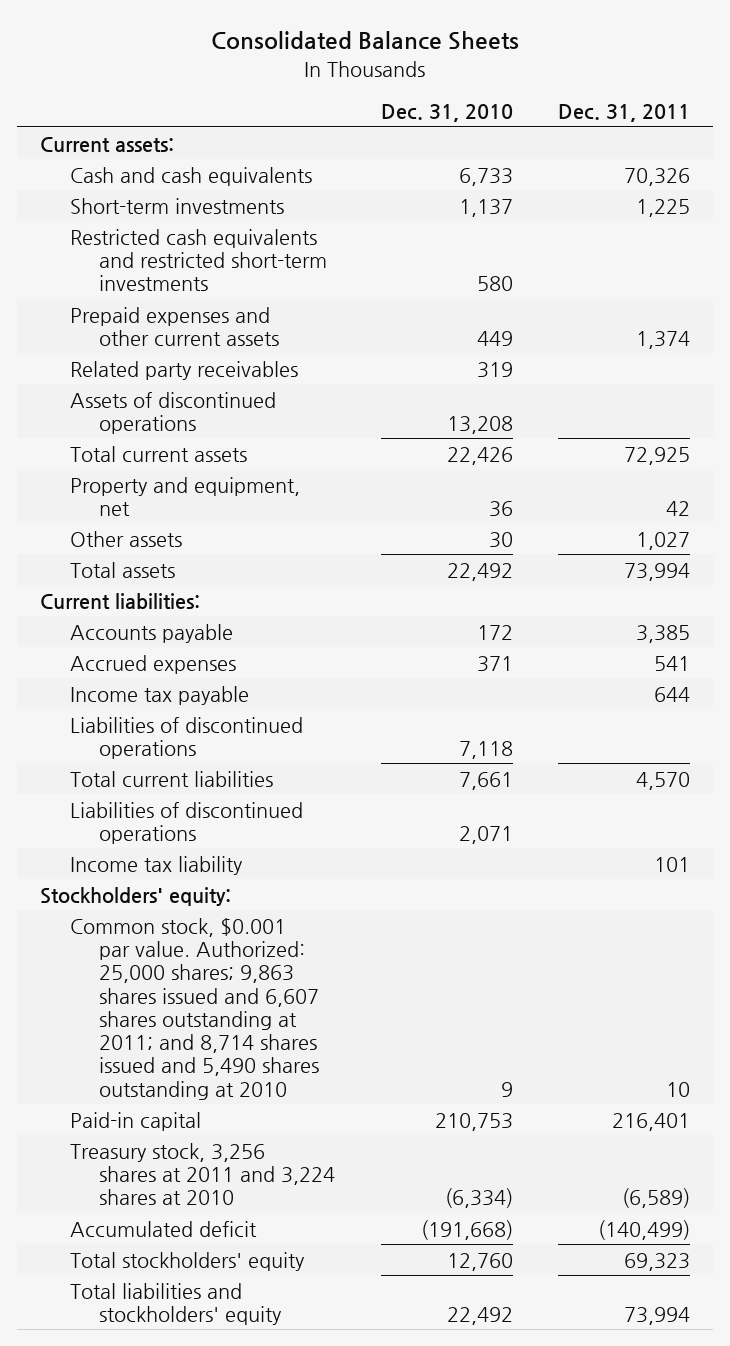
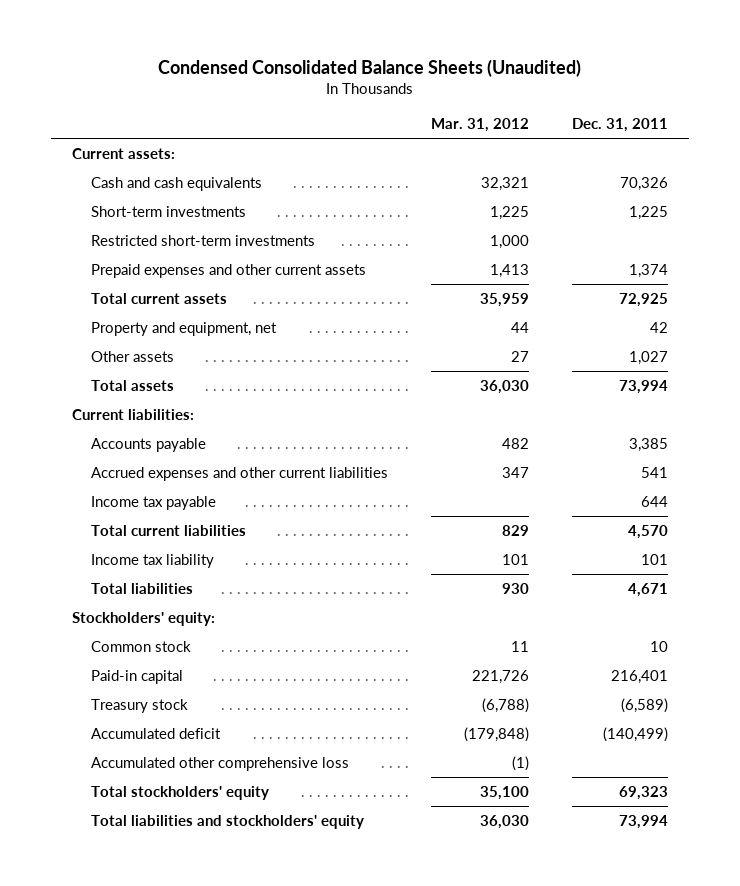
[211,31,520,51] Consolidated Balance Sheets -> [158,59,582,78] Condensed Consolidated Balance Sheets (Unaudited)
[380,104,513,123] Dec. 31, 2010 -> none
none -> [430,118,529,133] Mar. 31, 2012
[69,228,328,292] Restricted cash equivalents and restricted short-term investments -> [90,234,315,246] Restricted short-term investments
[69,360,298,380] Related party receivables -> none
[69,391,276,434] Assets of discontinued operations -> none
[69,654,236,674] Accrued expenses -> [90,466,388,481] Accrued expenses and other current liabilities
[69,716,303,759] Liabilities of discontinued operations -> none
[69,801,303,844] Liabilities of discontinued operations -> none
none -> [90,582,193,594] Total liabilities
[69,917,320,1100] Common stock, $0.001 par value. Authorized: 25,000 shares; 9,863 shares issued and 6,607 shares outstanding at 2011; and 8,714 shares issued and 5,490 shares outstanding at 2010 -> [90,640,191,652] Common stock
[69,1142,336,1206] Treasury stock, 3,256 shares at 2011 and 3,224 shares at 2010 -> [90,698,188,713] Treasury stock
none -> [90,756,349,771] Accumulated other comprehensive loss

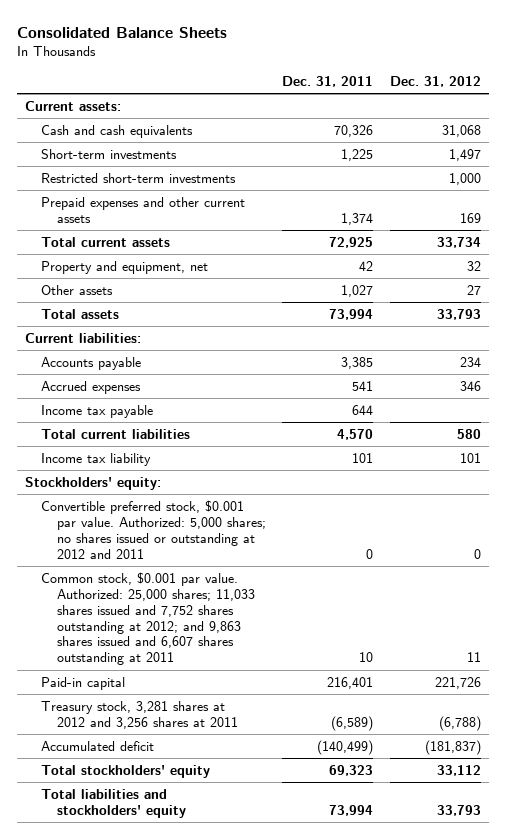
[158,59,582,78] Condensed Consolidated Balance Sheets (Unaudited) -> [16,26,227,38] Consolidated Balance Sheets
[430,118,529,133] Mar. 31, 2012 -> none
none -> [389,75,481,87] Dec. 31, 2012
[90,466,388,481] Accrued expenses and other current liabilities -> [40,380,141,394] Accrued expenses
[90,582,193,594] Total liabilities -> none
none -> [40,499,266,559] Convertible preferred stock, $0.001 par value. Authorized: 5,000 shares; no shares issued or outstanding at 2012 and 2011
[90,640,191,652] Common stock -> [40,571,255,666] Common stock, $0.001 par value. Authorized: 25,000 shares; 11,033 shares issued and 7,752 shares outstanding at 2012; and 9,863 shares issued and 6,607 shares outstanding at 2011
[90,698,188,713] Treasury stock -> [40,700,238,729] Treasury stock, 3,281 shares at 2012 and 3,256 shares at 2011
[90,756,349,771] Accumulated other comprehensive loss -> none

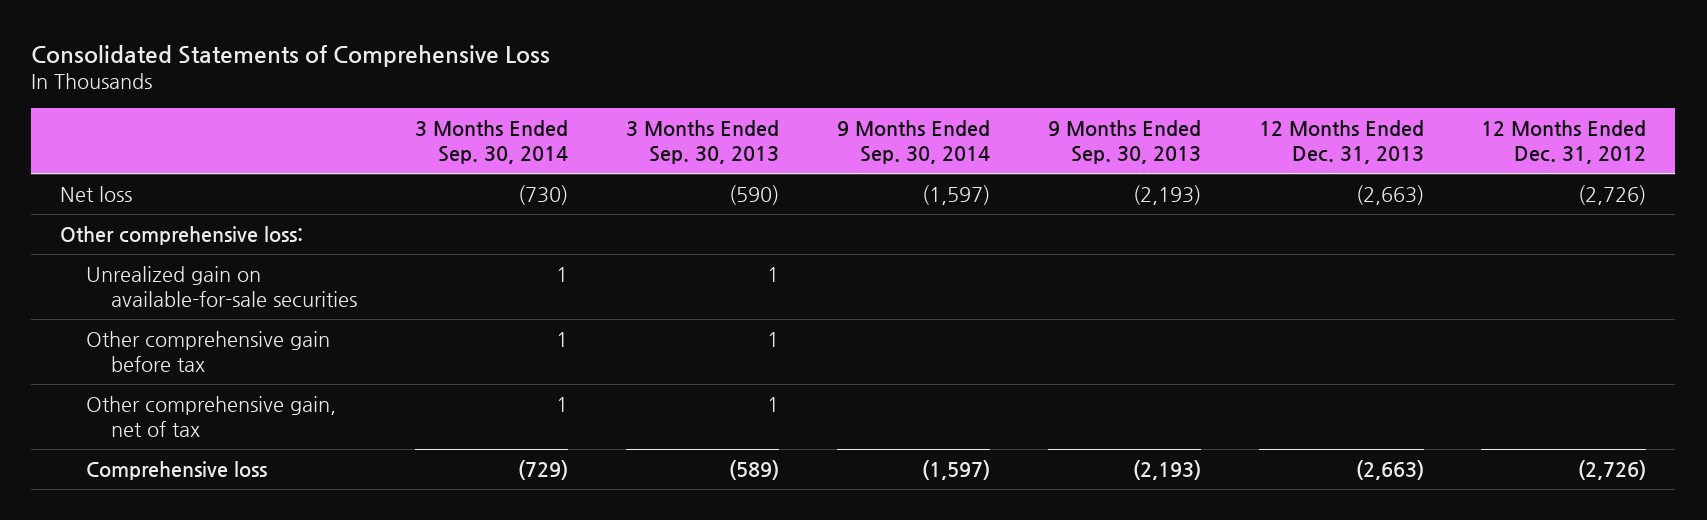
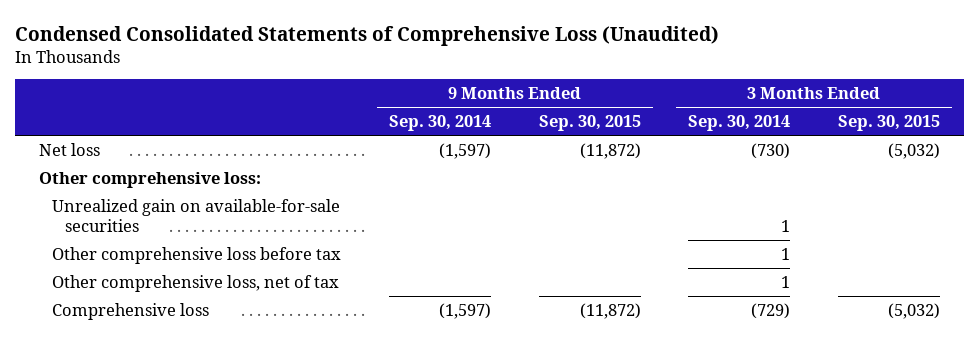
[31,44,551,67] Consolidated Statements of Comprehensive Loss -> [15,25,720,46] Condensed Consolidated Statements of Comprehensive Loss (Unaudited)
[625,119,779,165] 3 Months Ended Sep. 30, 2013 -> none
[1047,119,1201,165] 9 Months Ended Sep. 30, 2013 -> none
[1258,119,1424,165] 12 Months Ended Dec. 31, 2013 -> none
[1481,119,1647,165] 12 Months Ended Dec. 31, 2012 -> none
none -> [538,115,641,132] Sep. 30, 2015
none -> [838,115,941,132] Sep. 30, 2015
[85,330,330,373] Other comprehensive gain before tax -> [52,246,342,264] Other comprehensive loss before tax
[85,395,336,438] Other comprehensive gain, net of tax -> [52,274,340,292] Other comprehensive loss, net of tax

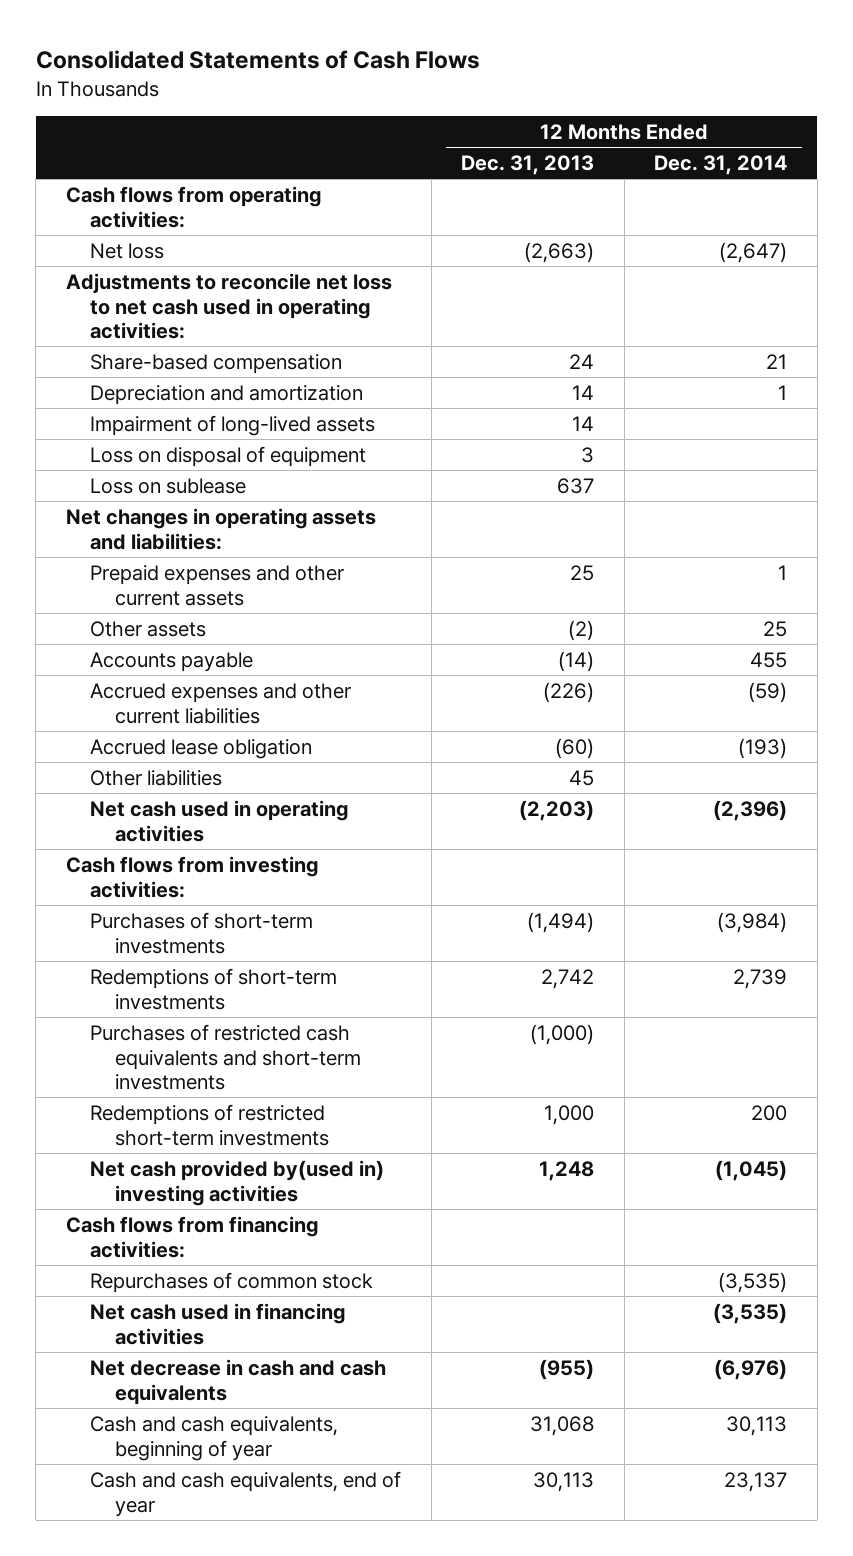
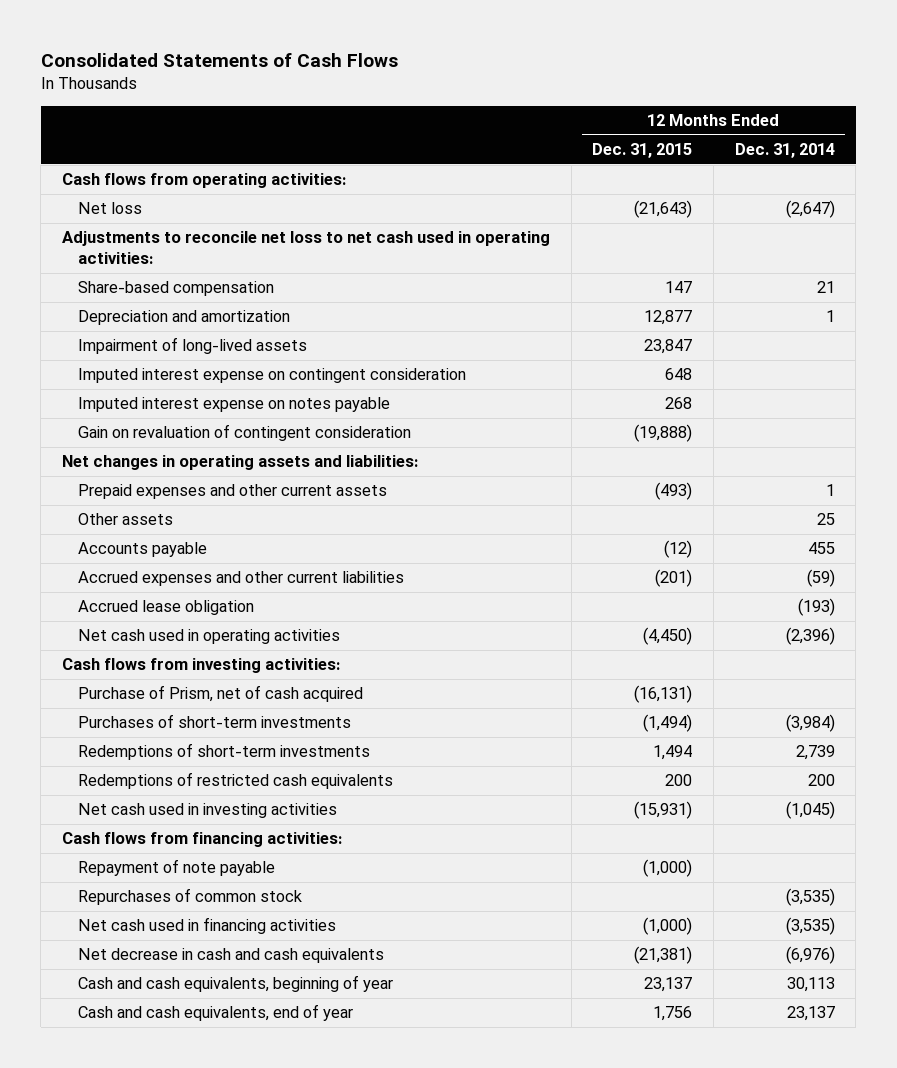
[461,155,595,176] Dec. 31, 2013 -> none
none -> [592,143,693,159] Dec. 31, 2015
[90,445,367,467] Loss on disposal of equipment -> none
[90,477,247,494] Loss on sublease -> none
none -> [78,368,467,384] Imputed interest expense on contingent consideration
none -> [78,397,391,413] Imputed interest expense on notes payable
none -> [78,424,412,442] Gain on revaluation of contingent consideration
[90,769,223,786] Other liabilities -> none
none -> [78,685,364,703] Purchase of Prism, net of cash acquired
[90,1023,361,1091] Purchases of restricted cash equivalents and short-term investments -> none
[90,1103,329,1146] Redemptions of restricted short-term investments -> none
none -> [78,772,394,790] Redemptions of restricted cash equivalents
[90,1159,385,1206] Net cash provided by(used in) investing activities -> [78,803,338,819] Net cash used in investing activities
none -> [78,859,276,877] Repayment of note payable

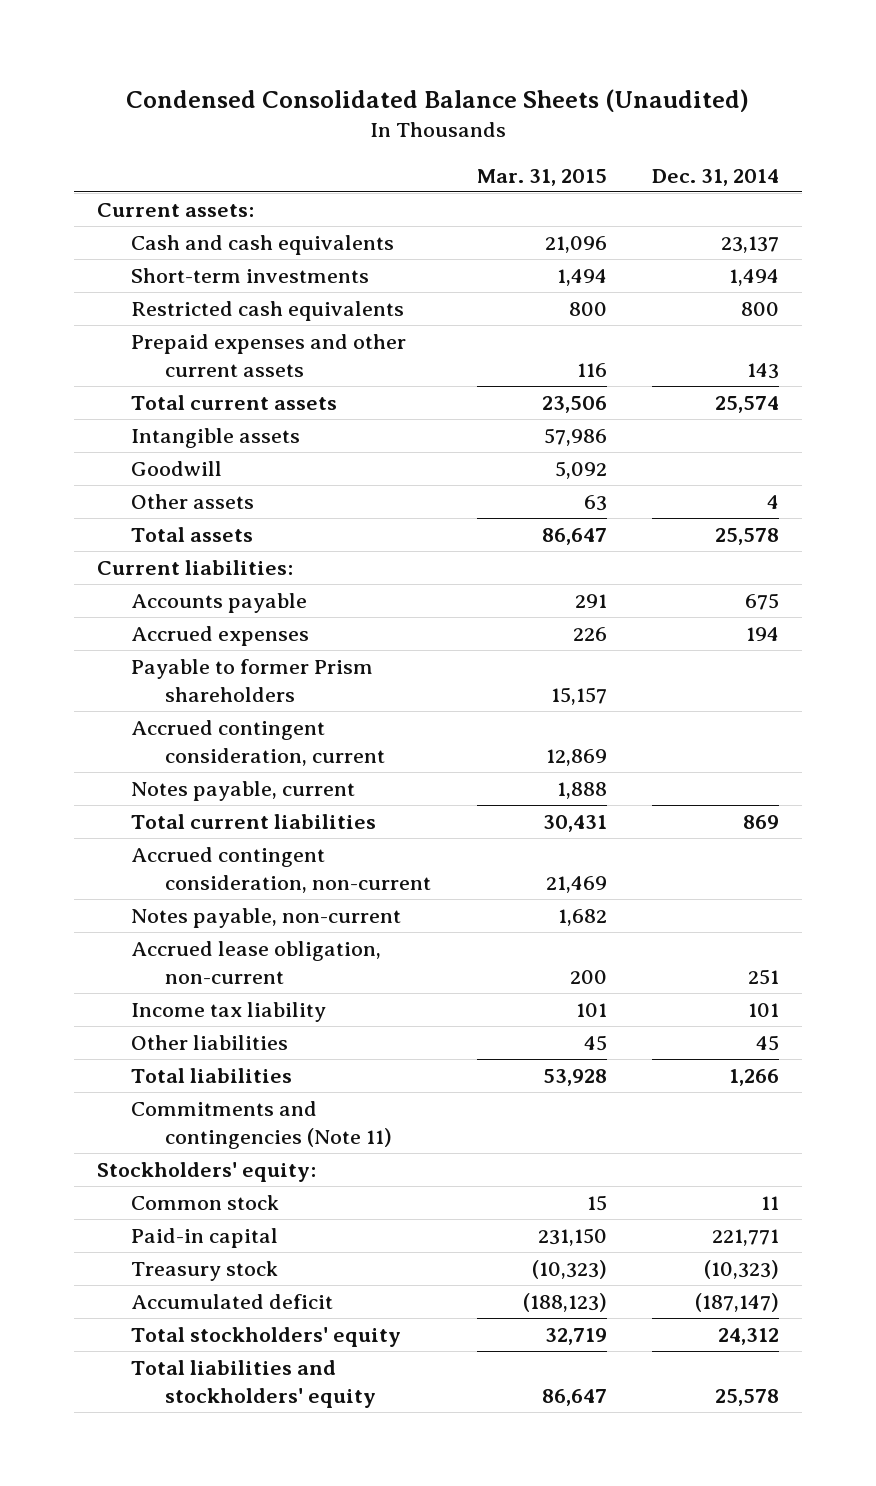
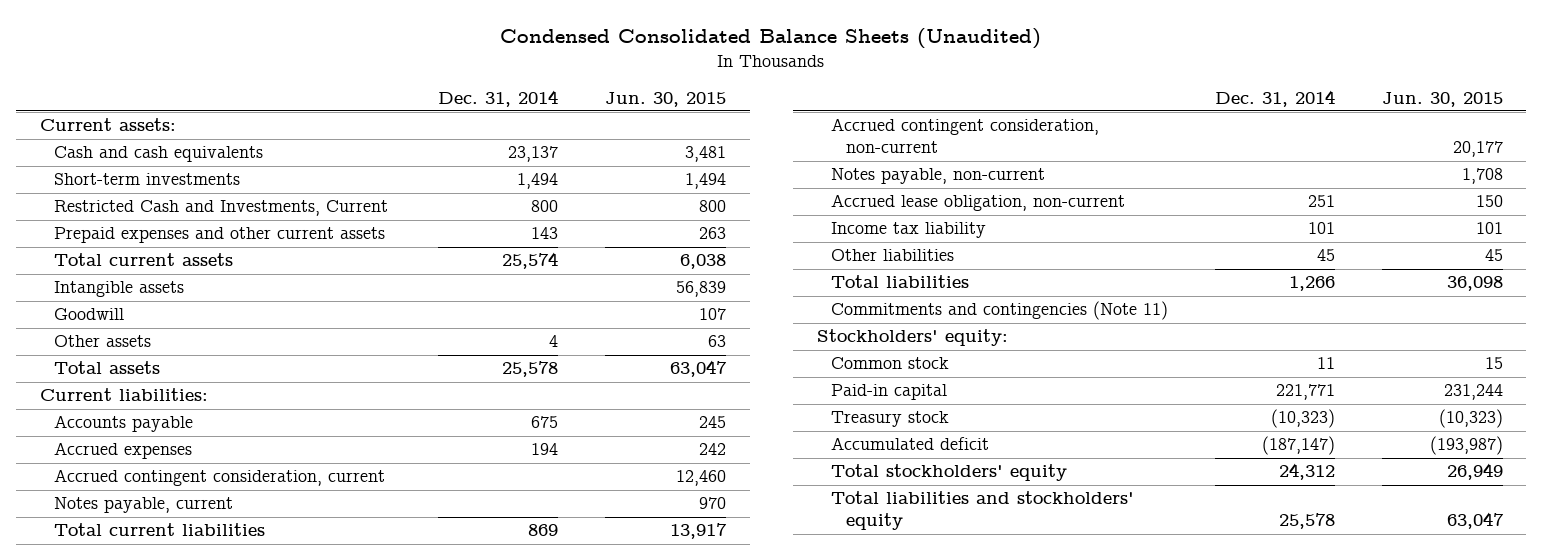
[476,168,607,186] Mar. 31, 2015 -> none
none -> [605,91,727,107] Jun. 30, 2015
[131,301,405,322] Restricted cash equivalents -> [54,200,389,217] Restricted Cash and Investments, Current
[131,659,374,702] Payable to former Prism shareholders -> none

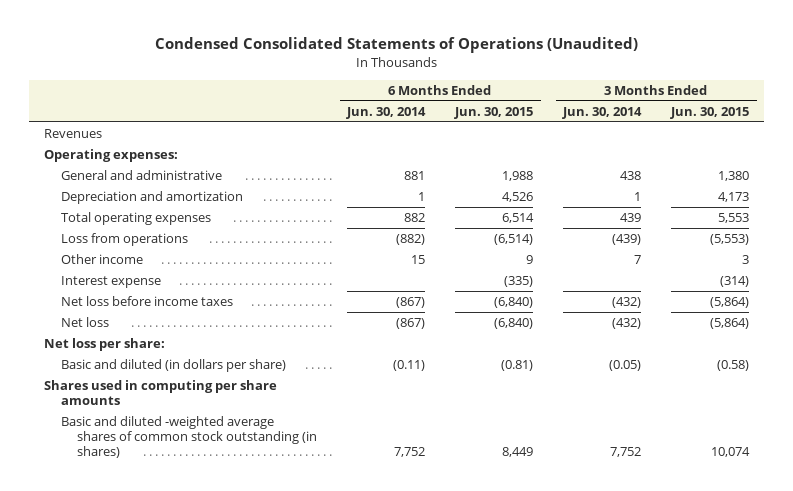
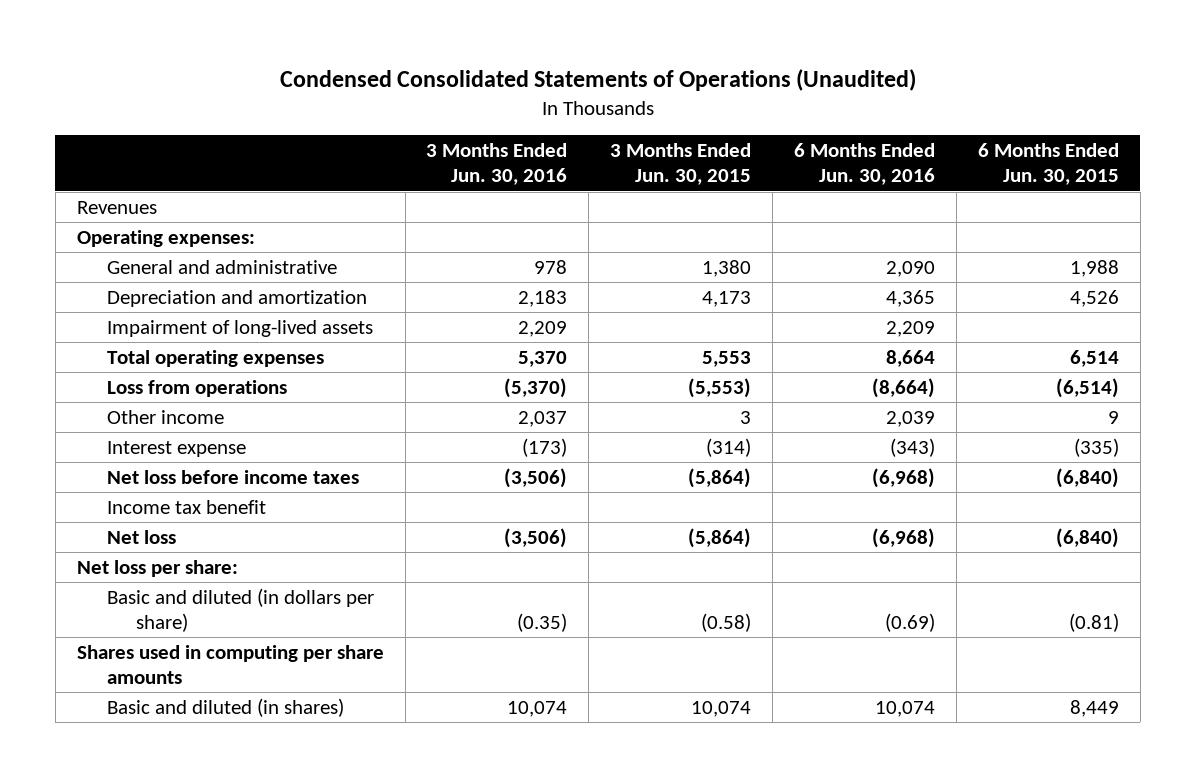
[346,106,427,119] Jun. 30, 2014 -> none
[562,106,643,119] Jun. 30, 2014 -> none
none -> [426,143,568,186] 3 Months Ended Jun. 30, 2016
none -> [794,143,936,186] 6 Months Ended Jun. 30, 2016
none -> [106,319,373,337] Impairment of long-lived assets
none -> [106,499,266,514] Income tax benefit
[60,416,318,459] Basic and diluted -weighted average shares of common stock outstanding (in shares) -> [106,697,344,717] Basic and diluted (in shares)

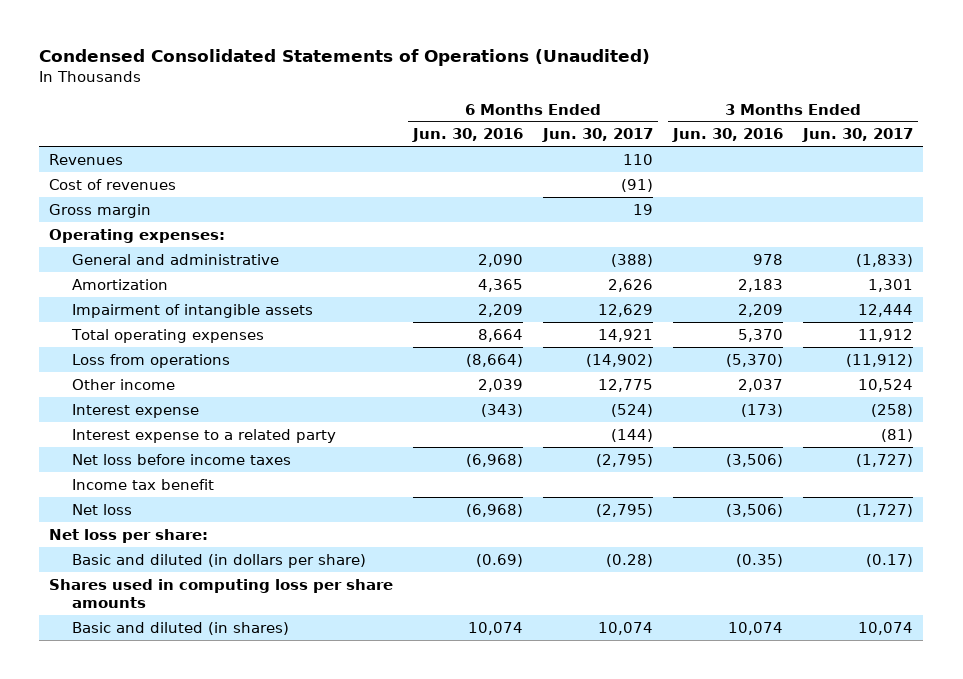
[610,143,752,186] 3 Months Ended Jun. 30, 2015 -> none
[977,143,1119,186] 6 Months Ended Jun. 30, 2015 -> none
none -> [542,128,654,143] Jun. 30, 2017
none -> [802,128,914,143] Jun. 30, 2017
none -> [49,178,177,190] Cost of revenues
none -> [49,203,152,218] Gross margin
[106,289,367,307] Depreciation and amortization -> [72,278,169,290] Amortization
[106,319,373,337] Impairment of long-lived assets -> [72,303,314,318] Impairment of intangible assets
none -> [72,428,337,443] Interest expense to a related party
[76,644,384,684] Shares used in computing per share amounts -> [49,578,394,609] Shares used in computing loss per share amounts

